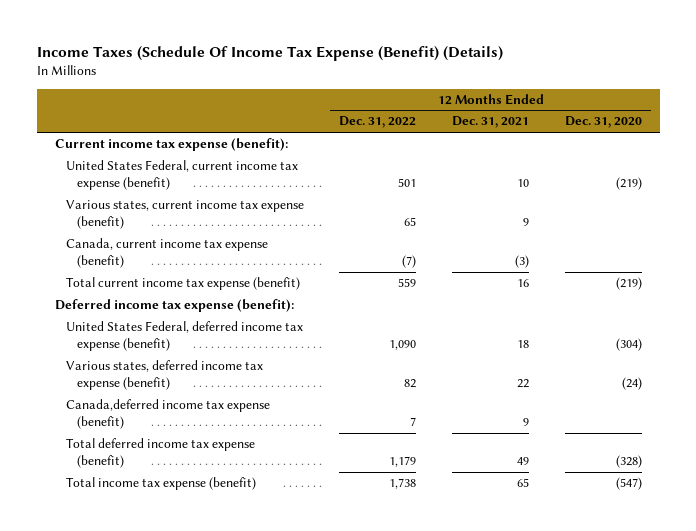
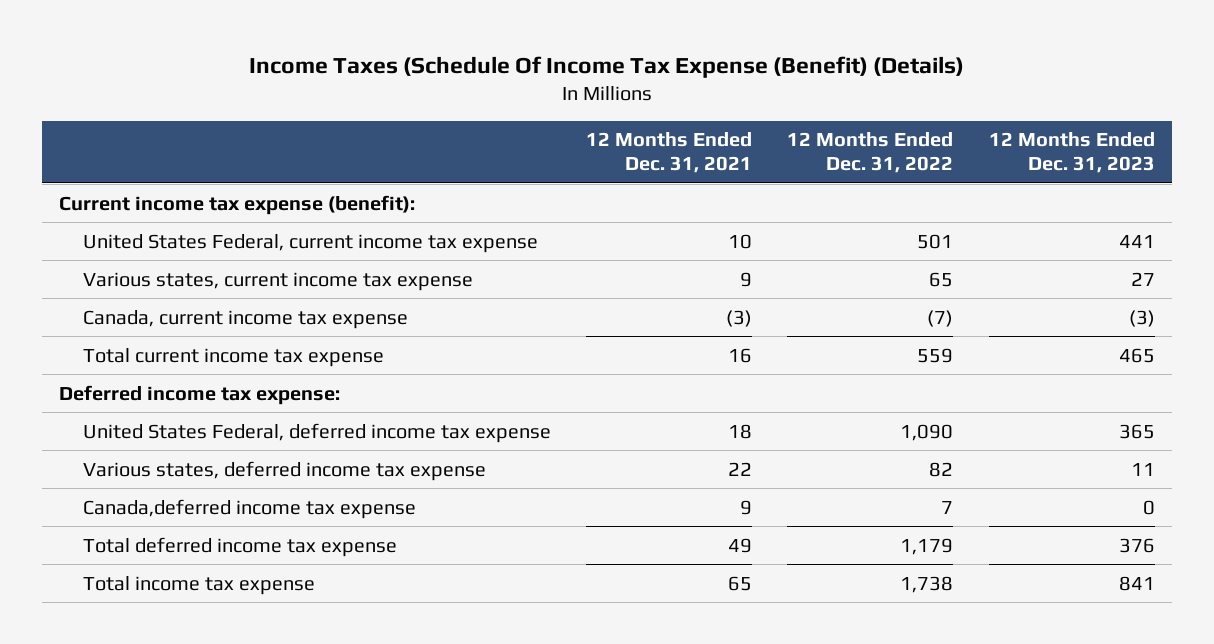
[564,116,642,129] Dec. 31, 2020 -> none
none -> [988,132,1155,174] 12 Months Ended Dec. 31, 2023
[65,160,298,191] United States Federal, current income tax expense (benefit) -> [82,233,538,253] United States Federal, current income tax expense
[65,200,304,230] Various states, current income tax expense (benefit) -> [82,271,473,291] Various states, current income tax expense
[65,238,268,269] Canada, current income tax expense (benefit) -> [82,309,408,329] Canada, current income tax expense
[65,277,300,291] Total current income tax expense (benefit) -> [82,347,384,367] Total current income tax expense
[54,299,294,313] Deferred income tax expense (benefit): -> [59,384,341,405] Deferred income tax expense:
[65,321,303,352] United States Federal, deferred income tax expense (benefit) -> [82,422,551,443] United States Federal, deferred income tax expense
[65,360,263,391] Various states, deferred income tax expense (benefit) -> [82,460,486,481] Various states, deferred income tax expense
[65,399,270,430] Canada,deferred income tax expense (benefit) -> [82,498,416,519] Canada,deferred income tax expense
[65,438,255,469] Total deferred income tax expense (benefit) -> [82,536,397,557] Total deferred income tax expense
[65,477,256,491] Total income tax expense (benefit) -> [82,575,315,595] Total income tax expense

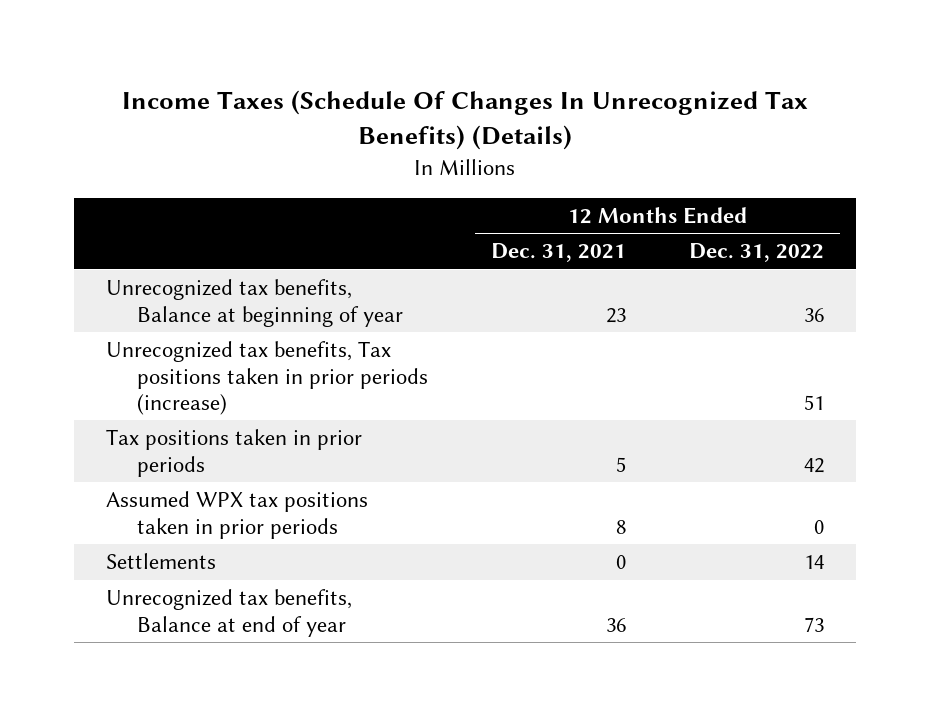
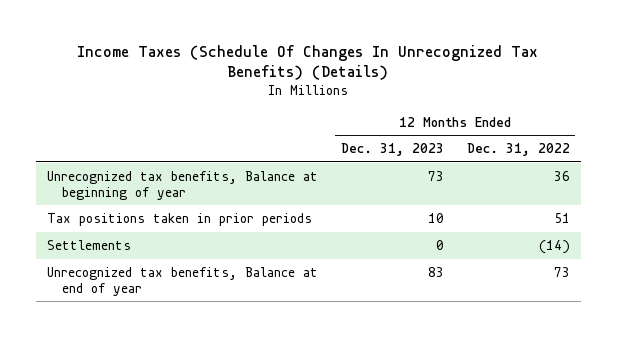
[491,243,627,263] Dec. 31, 2021 -> none
none -> [340,143,444,157] Dec. 31, 2023
[105,341,428,415] Unrecognized tax benefits, Tax positions taken in prior periods (increase) -> none
[105,491,368,539] Assumed WPX tax positions taken in prior periods -> none
[804,457,825,473] 42 -> [553,212,570,223] 51
[804,555,825,570] 14 -> [538,239,570,254] (14)

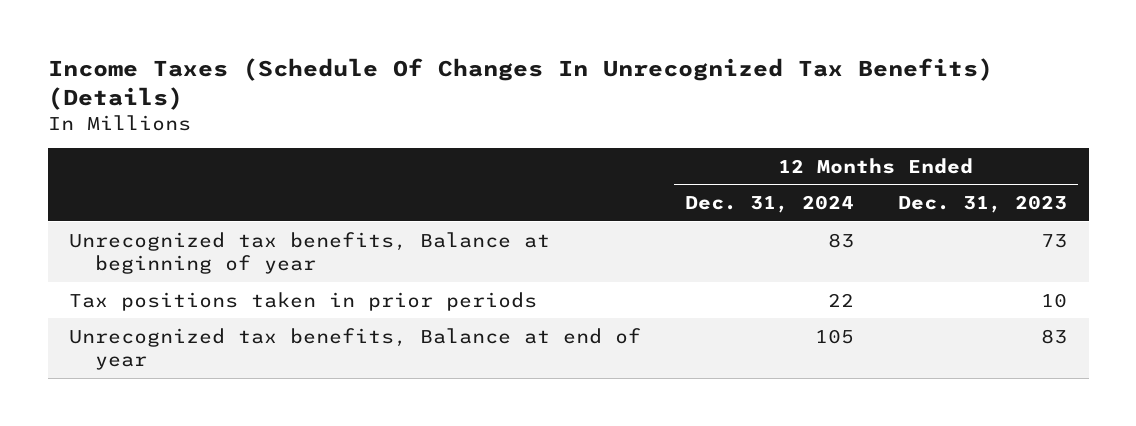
[466,143,570,157] Dec. 31, 2022 -> none
none -> [685,195,855,214] Dec. 31, 2024
[47,239,132,250] Settlements -> none

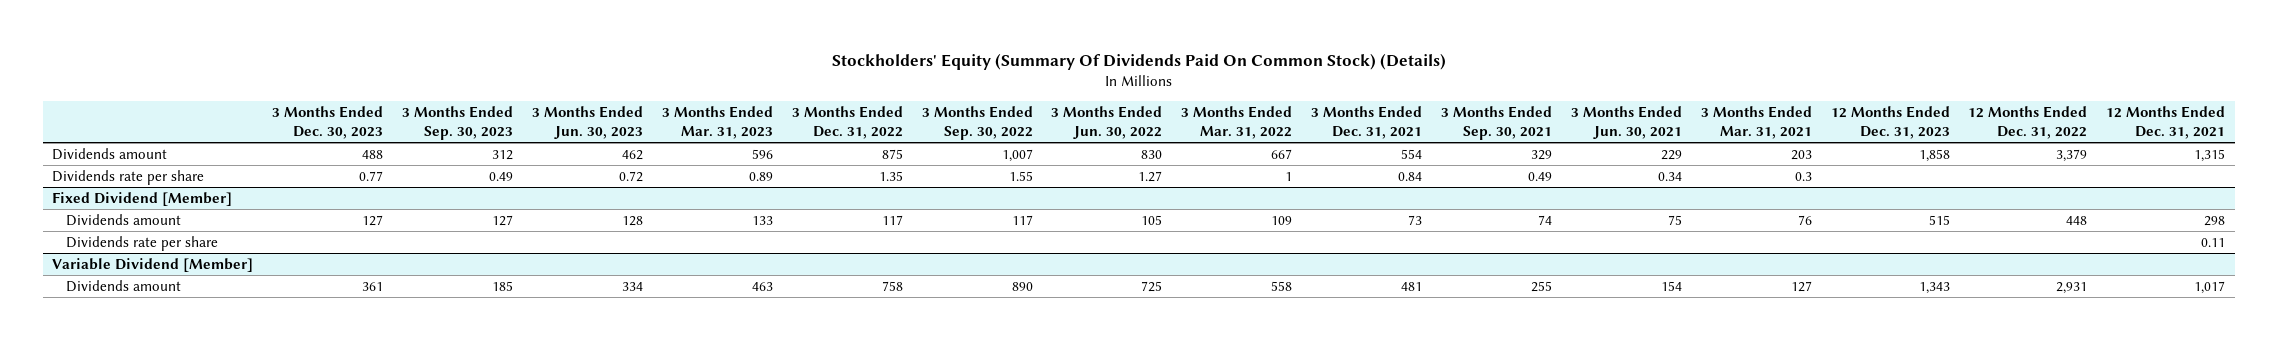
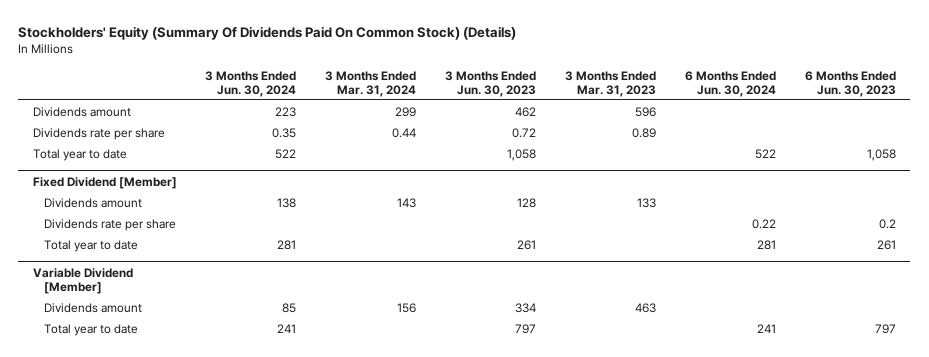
[272,106,384,140] 3 Months Ended Dec. 30, 2023 -> none
[402,106,514,141] 3 Months Ended Sep. 30, 2023 -> none
[791,106,903,140] 3 Months Ended Dec. 31, 2022 -> none
[921,106,1033,141] 3 Months Ended Sep. 30, 2022 -> none
[1051,106,1163,140] 3 Months Ended Jun. 30, 2022 -> none
[1181,106,1293,140] 3 Months Ended Mar. 31, 2022 -> none
[1311,106,1423,140] 3 Months Ended Dec. 31, 2021 -> none
[1440,106,1552,141] 3 Months Ended Sep. 30, 2021 -> none
[1570,106,1682,140] 3 Months Ended Jun. 30, 2021 -> none
[1700,106,1812,140] 3 Months Ended Mar. 31, 2021 -> none
[1830,106,1950,140] 12 Months Ended Dec. 31, 2023 -> none
[1968,106,2088,140] 12 Months Ended Dec. 31, 2022 -> none
[2106,106,2226,140] 12 Months Ended Dec. 31, 2021 -> none
none -> [205,70,297,97] 3 Months Ended Jun. 30, 2024
none -> [325,70,417,97] 3 Months Ended Mar. 31, 2024
none -> [685,70,777,97] 6 Months Ended Jun. 30, 2024
none -> [804,70,896,97] 6 Months Ended Jun. 30, 2023
none -> [32,148,127,161] Total year to date
none -> [44,239,139,252] Total year to date
none -> [44,323,139,336] Total year to date

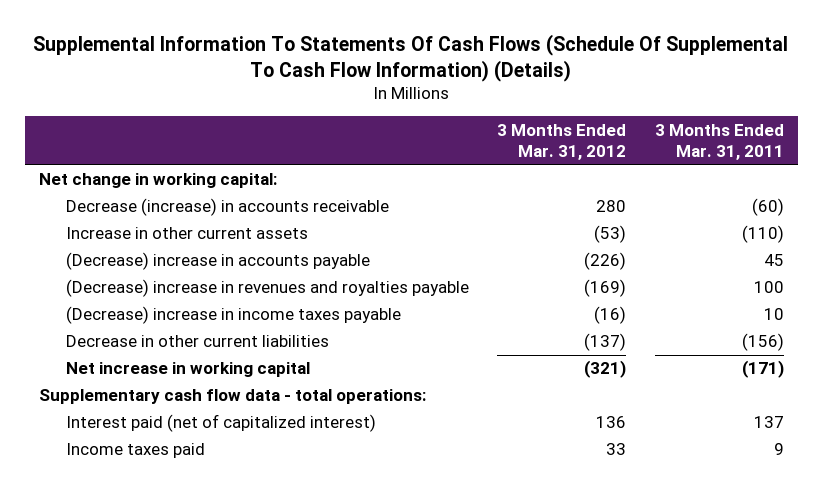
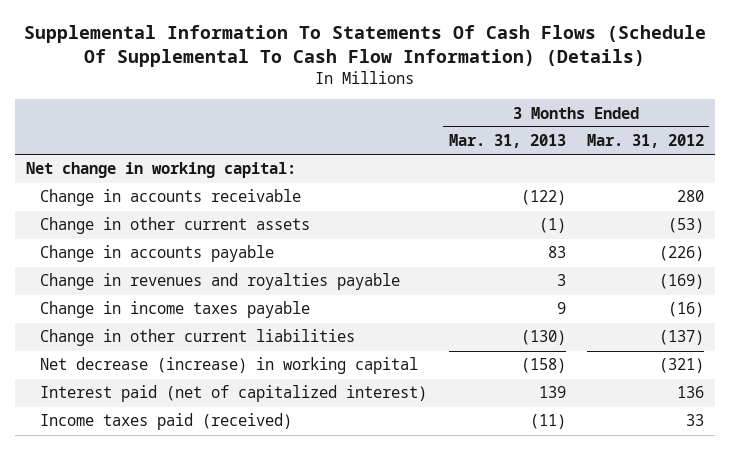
[654,123,784,161] 3 Months Ended Mar. 31, 2011 -> none
none -> [448,134,566,149] Mar. 31, 2013
[38,389,426,405] Supplementary cash flow data - total operations: -> none
[65,198,389,217] Decrease (increase) in accounts receivable -> [40,189,302,207] Change in accounts receivable
[65,227,308,240] Increase in other current assets -> [40,217,311,235] Change in other current assets
[65,252,370,271] (Decrease) increase in accounts payable -> [40,245,275,263] Change in accounts payable
[65,279,469,298] (Decrease) increase in revenues and royalties payable -> [40,273,401,291] Change in revenues and royalties payable
[65,306,401,325] (Decrease) increase in income taxes payable -> [40,301,311,319] Change in income taxes payable
[65,335,329,348] Decrease in other current liabilities -> [40,329,356,347] Change in other current liabilities
[65,362,310,378] Net increase in working capital -> [40,357,419,375] Net decrease (increase) in working capital
[65,443,205,459] Income taxes paid -> [40,413,293,431] Income taxes paid (received)

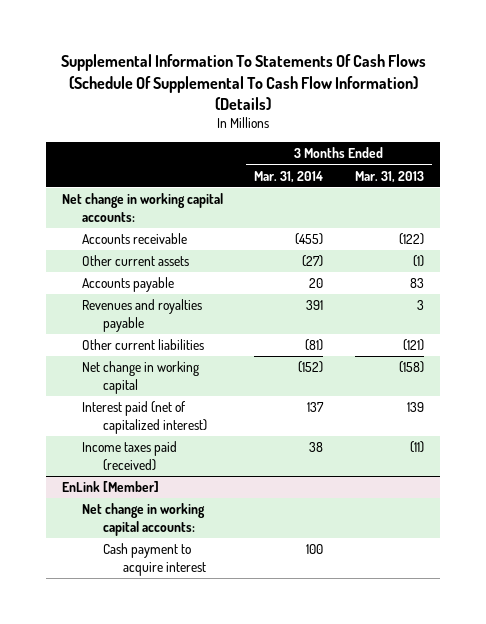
[587,134,705,149] Mar. 31, 2012 -> none
none -> [254,170,324,183] Mar. 31, 2014
[40,301,311,319] Change in income taxes payable -> none
[25,162,296,179] Net change in working capital: -> [61,193,223,222] Net change in working capital accounts:
[40,189,302,207] Change in accounts receivable -> [82,233,188,245] Accounts receivable
[40,217,311,235] Change in other current assets -> [82,255,190,267] Other current assets
[40,245,275,263] Change in accounts payable -> [82,277,175,293] Accounts payable
[40,273,401,291] Change in revenues and royalties payable -> [82,299,203,332] Revenues and royalties payable
[40,329,356,347] Change in other current liabilities -> [82,339,205,351] Other current liabilities
[520,330,566,346] (130) -> [402,339,424,352] (121)
[40,357,419,375] Net decrease (increase) in working capital -> [82,361,200,394] Net change in working capital
none -> [61,481,159,493] EnLink [Member]
none -> [82,503,206,536] Net change in working capital accounts:
none -> [102,543,207,576] Cash payment to acquire interest

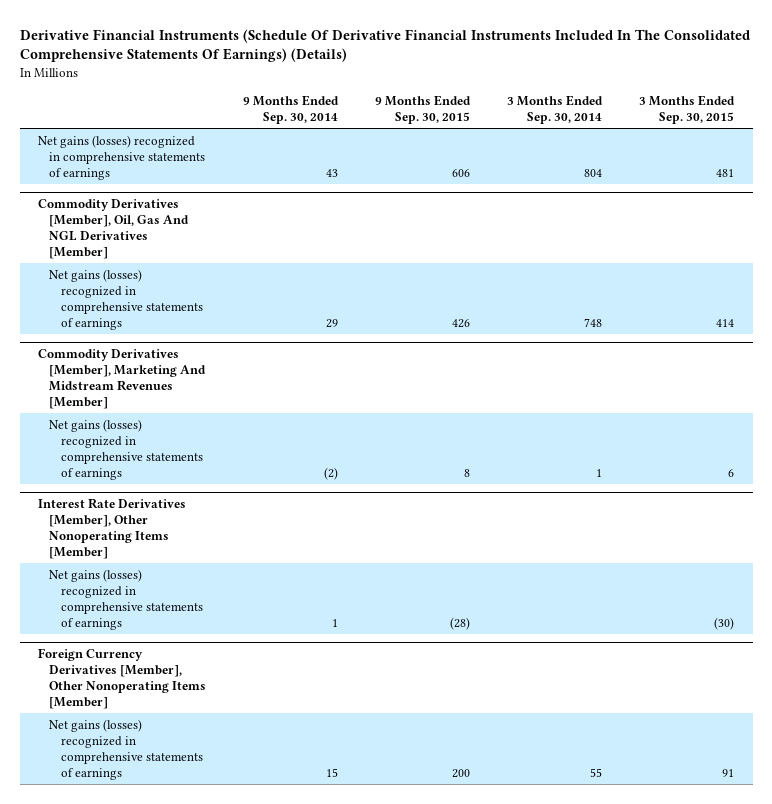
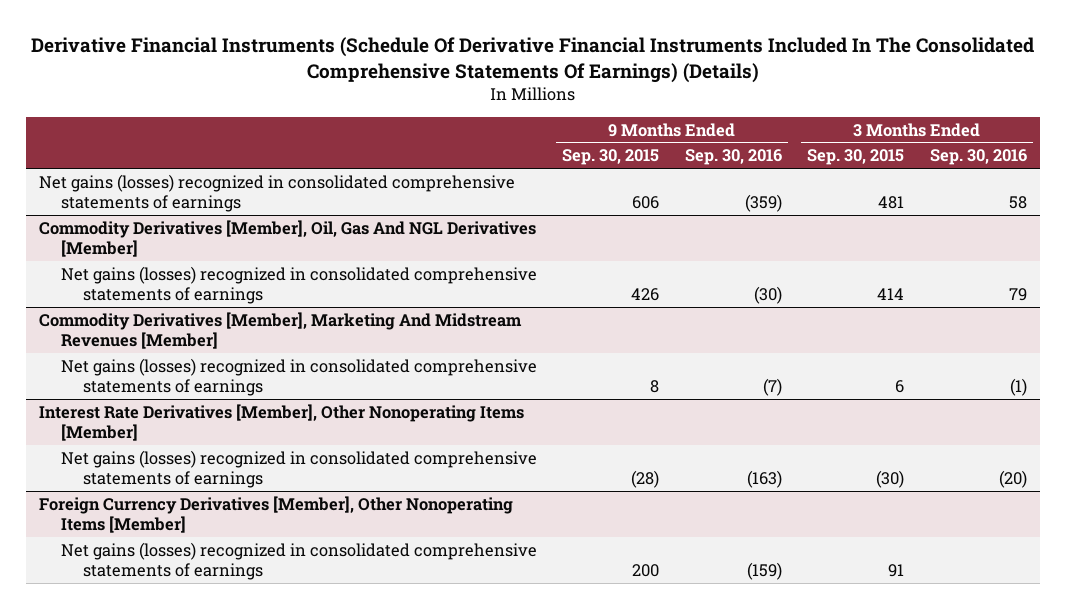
[243,94,340,124] 9 Months Ended Sep. 30, 2014 -> none
[507,94,604,124] 3 Months Ended Sep. 30, 2014 -> none
none -> [684,149,782,166] Sep. 30, 2016
none -> [929,149,1027,166] Sep. 30, 2016
[38,134,206,180] Net gains (losses) recognized in comprehensive statements of earnings -> [39,173,516,213] Net gains (losses) recognized in consolidated comprehensive statements of earnings
[49,268,203,330] Net gains (losses) recognized in comprehensive statements of earnings -> [60,265,537,305] Net gains (losses) recognized in consolidated comprehensive statements of earnings
[49,418,203,480] Net gains (losses) recognized in comprehensive statements of earnings -> [60,357,537,397] Net gains (losses) recognized in consolidated comprehensive statements of earnings
[49,568,203,630] Net gains (losses) recognized in comprehensive statements of earnings -> [60,449,537,489] Net gains (losses) recognized in consolidated comprehensive statements of earnings
[49,718,203,780] Net gains (losses) recognized in comprehensive statements of earnings -> [60,541,537,581] Net gains (losses) recognized in consolidated comprehensive statements of earnings

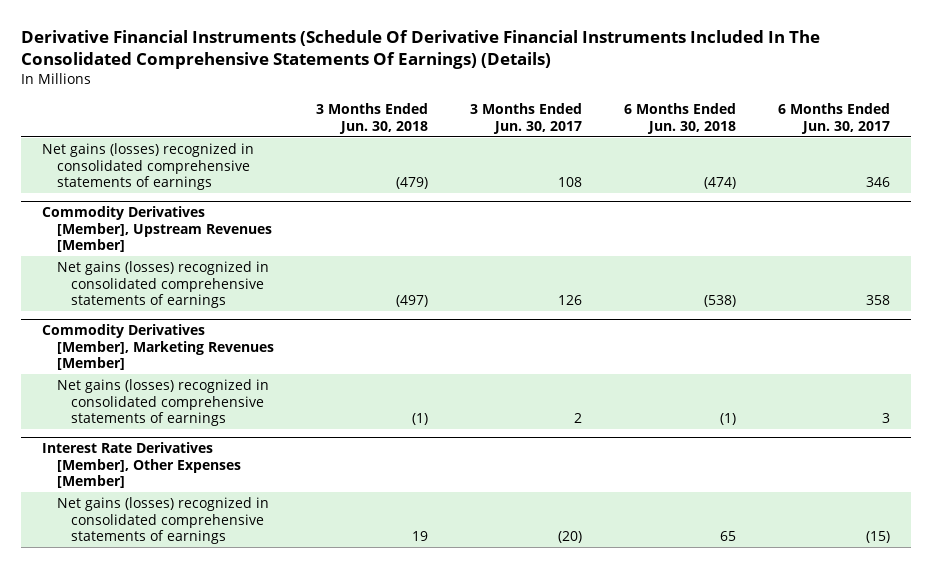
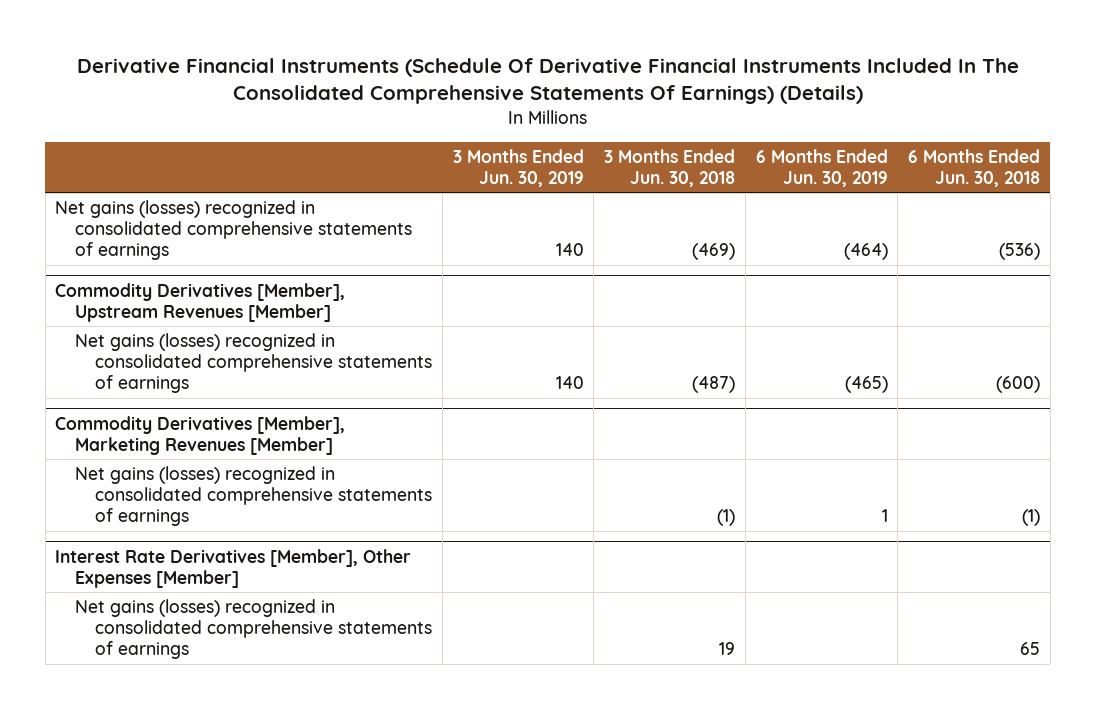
[469,103,582,135] 3 Months Ended Jun. 30, 2017 -> none
[777,103,890,135] 6 Months Ended Jun. 30, 2017 -> none
none -> [452,148,584,187] 3 Months Ended Jun. 30, 2019
none -> [755,148,888,187] 6 Months Ended Jun. 30, 2019
[395,177,428,190] (479) -> [692,243,736,261] (469)
[703,177,736,190] (474) -> [999,243,1041,261] (536)
[395,295,428,308] (497) -> [692,376,736,394] (487)
[703,295,736,308] (538) -> [996,376,1041,394] (600)

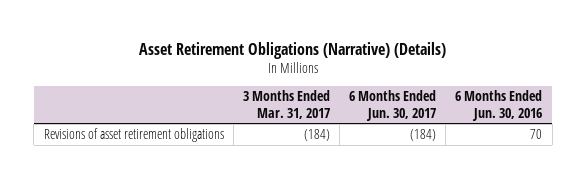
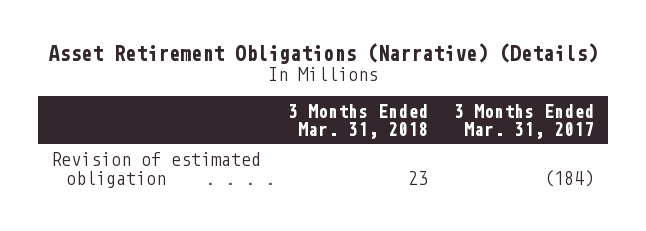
[349,90,437,121] 6 Months Ended Jun. 30, 2017 -> none
[455,90,543,121] 6 Months Ended Jun. 30, 2016 -> none
none -> [287,103,428,140] 3 Months Ended Mar. 31, 2018
[43,128,224,143] Revisions of asset retirement obligations -> [51,152,262,189] Revision of estimated obligation

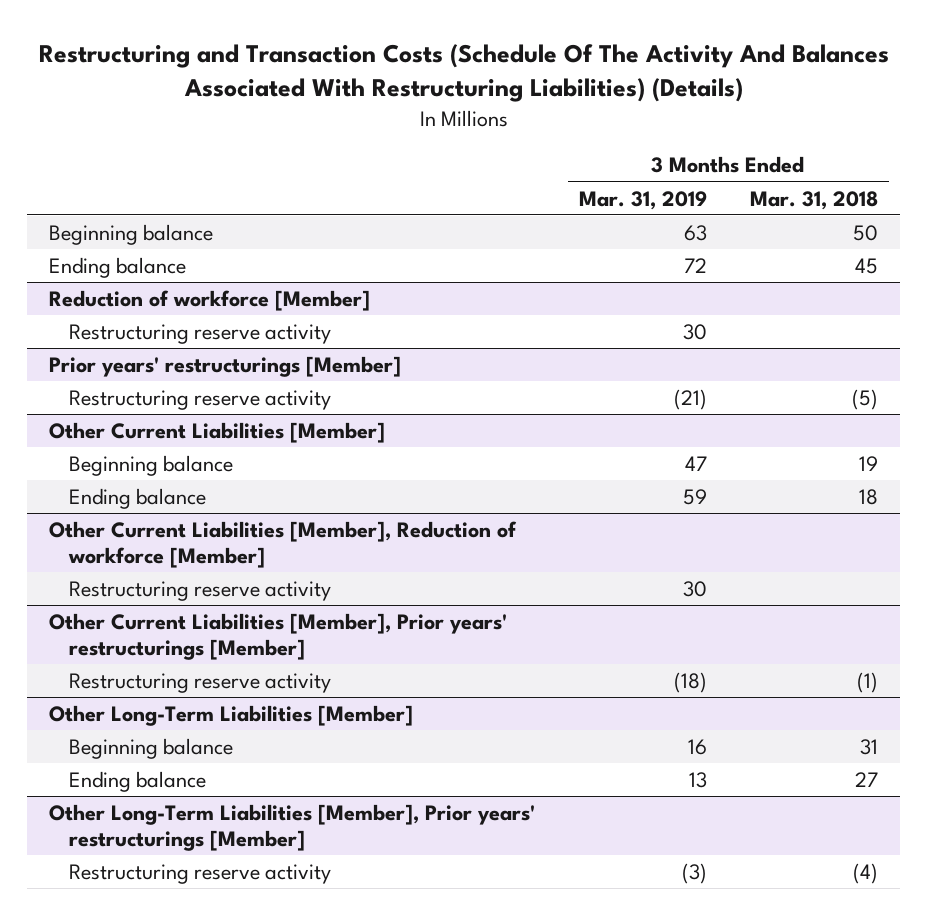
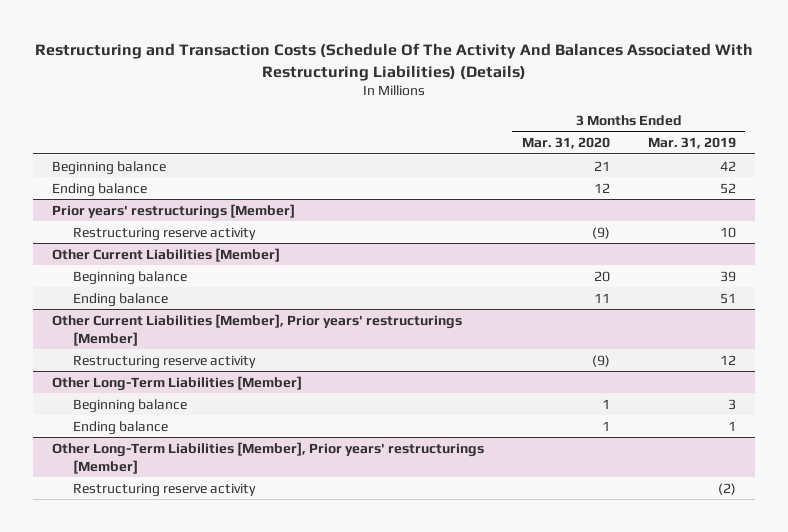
[750,190,879,210] Mar. 31, 2018 -> none
none -> [521,137,610,150] Mar. 31, 2020
[49,289,371,311] Reduction of workforce [Member] -> none
[68,323,331,344] Restructuring reserve activity -> none
[683,224,707,241] 63 -> [719,160,736,171] 42
[683,257,707,273] 72 -> [719,182,736,194] 52
[673,388,707,410] (21) -> [719,226,736,238] 10
[49,520,518,568] Other Current Liabilities [Member], Reduction of workforce [Member] -> none
[68,580,331,601] Restructuring reserve activity -> none
[684,455,707,471] 47 -> [719,270,736,282] 39
[682,488,707,505] 59 -> [719,292,736,304] 51
[673,671,707,693] (18) -> [719,354,736,365] 12
[687,738,707,755] 16 -> [727,398,736,410] 3
[688,771,707,788] 13 -> [727,420,736,431] 1
[681,862,707,884] (3) -> [717,482,736,495] (2)

